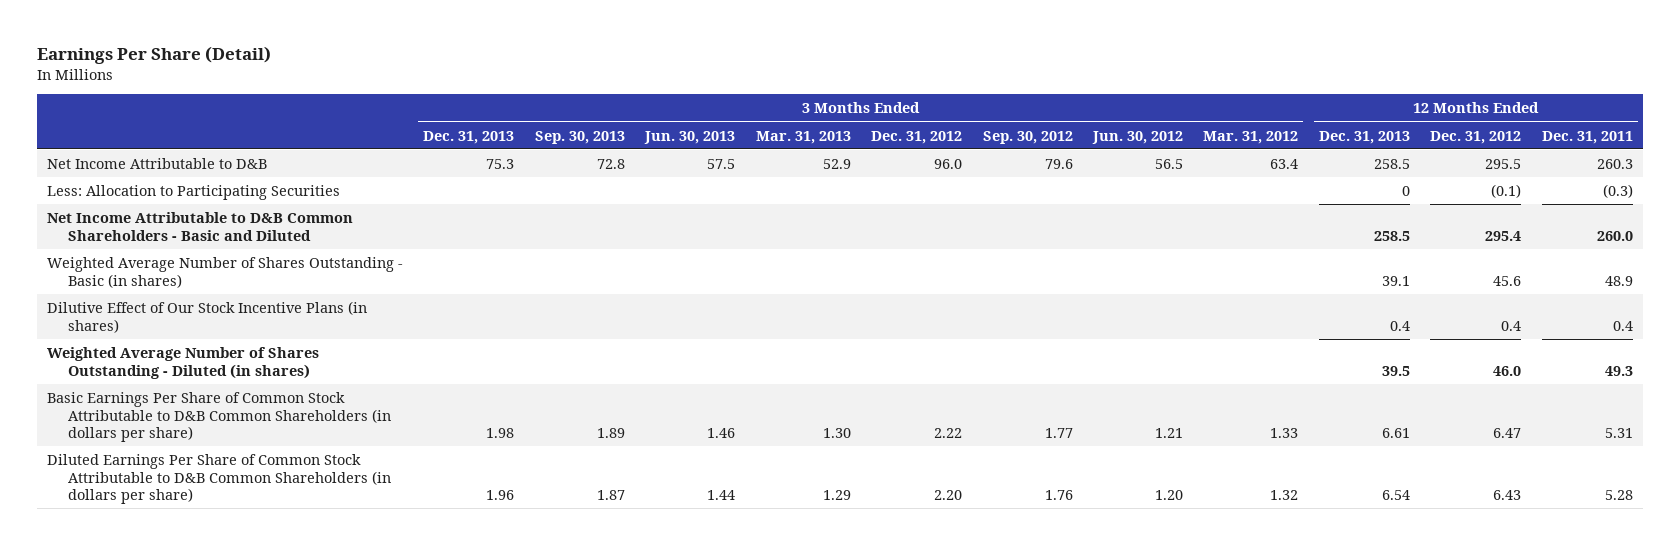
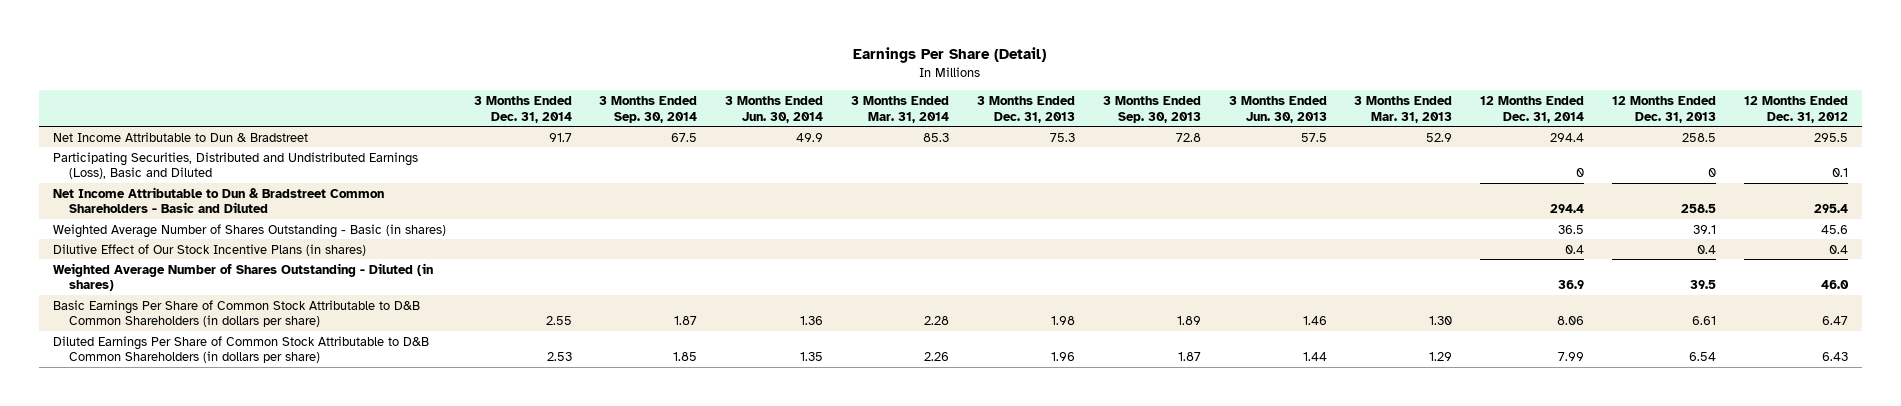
[871,130,963,144] Dec. 31, 2012 -> none
[982,130,1073,144] Sep. 30, 2012 -> none
[1091,130,1183,144] Jun. 30, 2012 -> none
[1203,130,1299,144] Mar. 31, 2012 -> none
[1541,130,1633,144] Dec. 31, 2011 -> none
none -> [473,95,572,123] 3 Months Ended Dec. 31, 2014
none -> [599,95,698,123] 3 Months Ended Sep. 30, 2014
none -> [725,95,824,123] 3 Months Ended Jun. 30, 2014
none -> [851,95,950,123] 3 Months Ended Mar. 31, 2014
none -> [1480,95,1585,123] 12 Months Ended Dec. 31, 2014
[47,184,341,200] Less: Allocation to Participating Securities -> none
[47,157,268,169] Net Income Attributable to D&B -> [52,131,308,142] Net Income Attributable to Dun & Bradstreet
none -> [52,151,418,180] Participating Securities, Distributed and Undistributed Earnings (Loss), Basic and Diluted
[47,211,354,241] Net Income Attributable to D&B Common Shareholders - Basic and Diluted -> [52,186,384,214] Net Income Attributable to Dun & Bradstreet Common Shareholders - Basic and Diluted

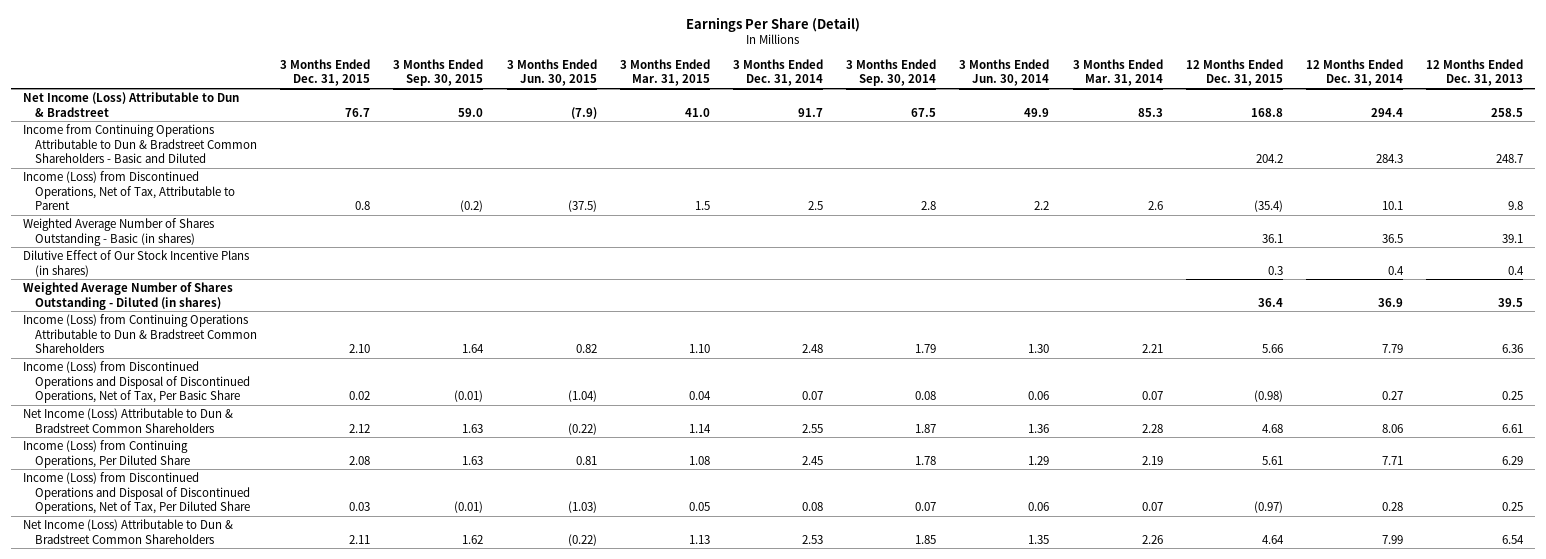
[976,95,1075,123] 3 Months Ended Dec. 31, 2013 -> none
[1102,95,1201,123] 3 Months Ended Sep. 30, 2013 -> none
[1228,95,1327,123] 3 Months Ended Jun. 30, 2013 -> none
[1354,95,1453,123] 3 Months Ended Mar. 31, 2013 -> none
[1743,95,1848,123] 12 Months Ended Dec. 31, 2012 -> none
none -> [280,59,371,87] 3 Months Ended Dec. 31, 2015
none -> [393,59,484,87] 3 Months Ended Sep. 30, 2015
none -> [506,59,597,87] 3 Months Ended Jun. 30, 2015
none -> [619,59,710,87] 3 Months Ended Mar. 31, 2015
none -> [1185,59,1283,87] 12 Months Ended Dec. 31, 2015
[52,151,418,180] Participating Securities, Distributed and Undistributed Earnings (Loss), Basic and Diluted -> none
[52,131,308,142] Net Income Attributable to Dun & Bradstreet -> [22,92,239,117] Net Income (Loss) Attributable to Dun & Bradstreet
[52,186,384,214] Net Income Attributable to Dun & Bradstreet Common Shareholders - Basic and Diluted -> [22,124,258,163] Income from Continuing Operations Attributable to Dun & Bradstreet Common Shareholders - Basic and Diluted
[1550,204,1585,214] 294.4 -> [1375,153,1403,163] 284.3
[1680,204,1716,214] 258.5 -> [1496,153,1524,163] 248.7
none -> [22,171,236,210] Income (Loss) from Discontinued Operations, Net of Tax, Attributable to Parent
none -> [22,314,258,353] Income (Loss) from Continuing Operations Attributable to Dun & Bradstreet Common Shareholders
none -> [22,361,251,403] Income (Loss) from Discontinued Operations and Disposal of Discontinued Operations, Net of Tax, Per Basic Share
[52,299,420,328] Basic Earnings Per Share of Common Stock Attributable to D&B Common Shareholders (in dollars per share) -> [22,408,233,433] Net Income (Loss) Attributable to Dun & Bradstreet Common Shareholders
none -> [22,440,191,468] Income (Loss) from Continuing Operations, Per Diluted Share
none -> [22,472,251,514] Income (Loss) from Discontinued Operations and Disposal of Discontinued Operations, Net of Tax, Per Diluted Share
[52,335,429,364] Diluted Earnings Per Share of Common Stock Attributable to D&B Common Shareholders (in dollars per share) -> [22,519,233,544] Net Income (Loss) Attributable to Dun & Bradstreet Common Shareholders

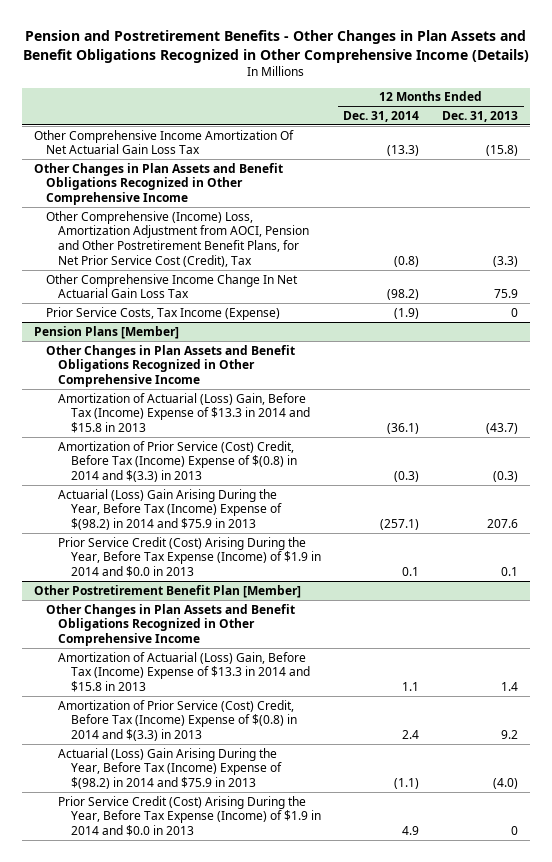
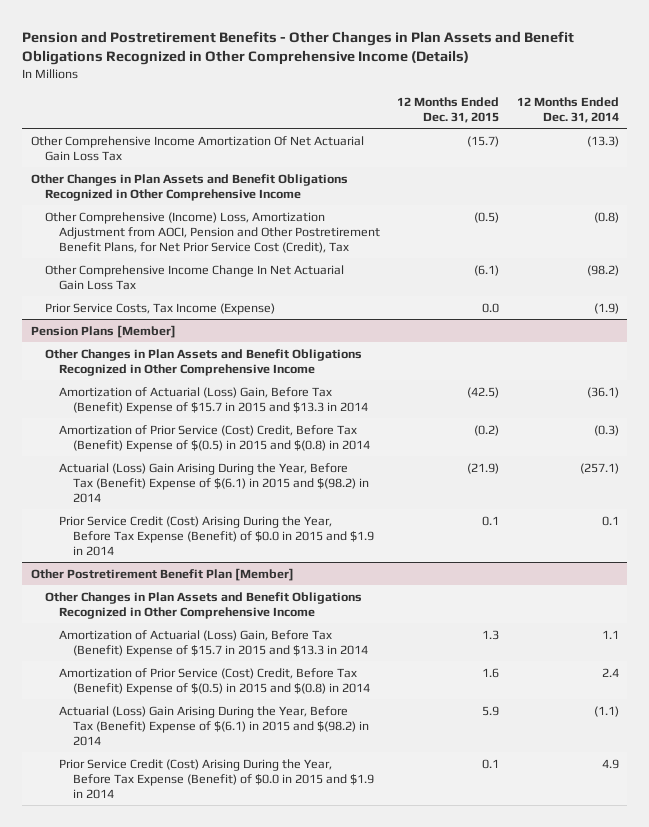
[442,110,519,122] Dec. 31, 2013 -> none
none -> [397,96,500,123] 12 Months Ended Dec. 31, 2015
[58,392,310,434] Amortization of Actuarial (Loss) Gain, Before Tax (Income) Expense of $13.3 in 2014 and $15.8 in 2013 -> [59,386,369,414] Amortization of Actuarial (Loss) Gain, Before Tax (Benefit) Expense of $15.7 in 2015 and $13.3 in 2014
[58,440,297,483] Amortization of Prior Service (Cost) Credit, Before Tax (Income) Expense of $(0.8) in 2014 and $(3.3) in 2013 -> [59,424,371,452] Amortization of Prior Service (Cost) Credit, Before Tax (Benefit) Expense of $(0.5) in 2015 and $(0.8) in 2014
[58,488,282,531] Actuarial (Loss) Gain Arising During the Year, Before Tax (Income) Expense of $(98.2) in 2014 and $75.9 in 2013 -> [59,462,370,503] Actuarial (Loss) Gain Arising During the Year, Before Tax (Benefit) Expense of $(6.1) in 2015 and $(98.2) in 2014
[58,536,321,578] Prior Service Credit (Cost) Arising During the Year, Before Tax Expense (Income) of $1.9 in 2014 and $0.0 in 2013 -> [59,515,375,556] Prior Service Credit (Cost) Arising During the Year, Before Tax Expense (Benefit) of $0.0 in 2015 and $1.9 in 2014
[58,651,310,693] Amortization of Actuarial (Loss) Gain, Before Tax (Income) Expense of $13.3 in 2014 and $15.8 in 2013 -> [59,629,369,657] Amortization of Actuarial (Loss) Gain, Before Tax (Benefit) Expense of $15.7 in 2015 and $13.3 in 2014
[58,699,297,742] Amortization of Prior Service (Cost) Credit, Before Tax (Income) Expense of $(0.8) in 2014 and $(3.3) in 2013 -> [59,667,371,695] Amortization of Prior Service (Cost) Credit, Before Tax (Benefit) Expense of $(0.5) in 2015 and $(0.8) in 2014
[58,747,282,790] Actuarial (Loss) Gain Arising During the Year, Before Tax (Income) Expense of $(98.2) in 2014 and $75.9 in 2013 -> [59,705,370,746] Actuarial (Loss) Gain Arising During the Year, Before Tax (Benefit) Expense of $(6.1) in 2015 and $(98.2) in 2014
[58,795,321,837] Prior Service Credit (Cost) Arising During the Year, Before Tax Expense (Income) of $1.9 in 2014 and $0.0 in 2013 -> [59,758,375,799] Prior Service Credit (Cost) Arising During the Year, Before Tax Expense (Benefit) of $0.0 in 2015 and $1.9 in 2014

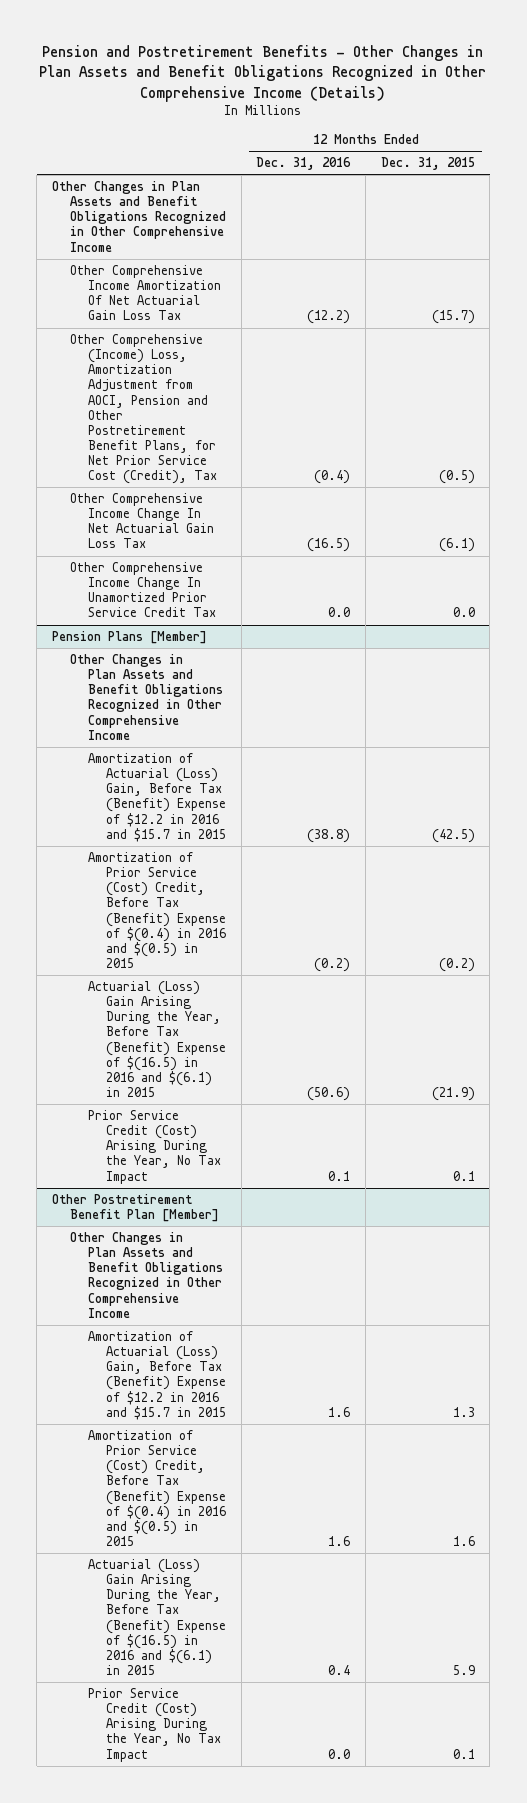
[516,96,619,123] 12 Months Ended Dec. 31, 2014 -> none
none -> [256,157,352,171] Dec. 31, 2016
[30,135,364,161] Other Comprehensive Income Amortization Of Net Actuarial Gain Loss Tax -> [70,265,222,321] Other Comprehensive Income Amortization Of Net Actuarial Gain Loss Tax
[44,302,275,315] Prior Service Costs, Tax Income (Expense) -> [70,562,217,618] Other Comprehensive Income Change In Unamortized Prior Service Credit Tax
[59,386,369,414] Amortization of Actuarial (Loss) Gain, Before Tax (Benefit) Expense of $15.7 in 2015 and $13.3 in 2014 -> [88,753,227,842] Amortization of Actuarial (Loss) Gain, Before Tax (Benefit) Expense of $12.2 in 2016 and $15.7 in 2015
[59,424,371,452] Amortization of Prior Service (Cost) Credit, Before Tax (Benefit) Expense of $(0.5) in 2015 and $(0.8) in 2014 -> [88,852,227,969] Amortization of Prior Service (Cost) Credit, Before Tax (Benefit) Expense of $(0.4) in 2016 and $(0.5) in 2015
[59,462,370,503] Actuarial (Loss) Gain Arising During the Year, Before Tax (Benefit) Expense of $(6.1) in 2015 and $(98.2) in 2014 -> [88,981,227,1098] Actuarial (Loss) Gain Arising During the Year, Before Tax (Benefit) Expense of $(16.5) in 2016 and $(6.1) in 2015
[59,515,375,556] Prior Service Credit (Cost) Arising During the Year, Before Tax Expense (Benefit) of $0.0 in 2015 and $1.9 in 2014 -> [88,1110,222,1184] Prior Service Credit (Cost) Arising During the Year, No Tax Impact
[59,629,369,657] Amortization of Actuarial (Loss) Gain, Before Tax (Benefit) Expense of $15.7 in 2015 and $13.3 in 2014 -> [88,1331,227,1420] Amortization of Actuarial (Loss) Gain, Before Tax (Benefit) Expense of $12.2 in 2016 and $15.7 in 2015
[59,667,371,695] Amortization of Prior Service (Cost) Credit, Before Tax (Benefit) Expense of $(0.5) in 2015 and $(0.8) in 2014 -> [88,1430,227,1547] Amortization of Prior Service (Cost) Credit, Before Tax (Benefit) Expense of $(0.4) in 2016 and $(0.5) in 2015
[59,705,370,746] Actuarial (Loss) Gain Arising During the Year, Before Tax (Benefit) Expense of $(6.1) in 2015 and $(98.2) in 2014 -> [88,1559,227,1676] Actuarial (Loss) Gain Arising During the Year, Before Tax (Benefit) Expense of $(16.5) in 2016 and $(6.1) in 2015
[59,758,375,799] Prior Service Credit (Cost) Arising During the Year, Before Tax Expense (Benefit) of $0.0 in 2015 and $1.9 in 2014 -> [88,1688,222,1762] Prior Service Credit (Cost) Arising During the Year, No Tax Impact

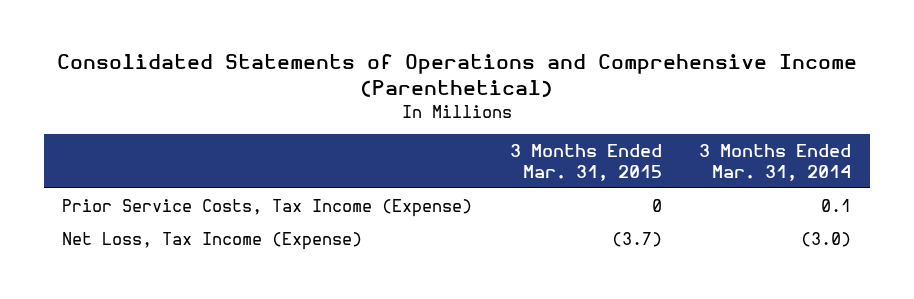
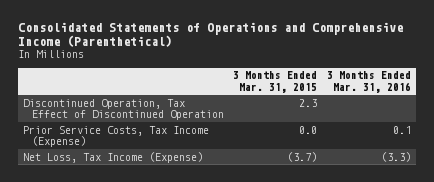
[699,144,852,181] 3 Months Ended Mar. 31, 2014 -> none
none -> [327,71,412,94] 3 Months Ended Mar. 31, 2016
none -> [22,98,224,121] Discontinued Operation, Tax Effect of Discontinued Operation
[651,198,662,212] 0 -> [299,125,318,134] 0.0

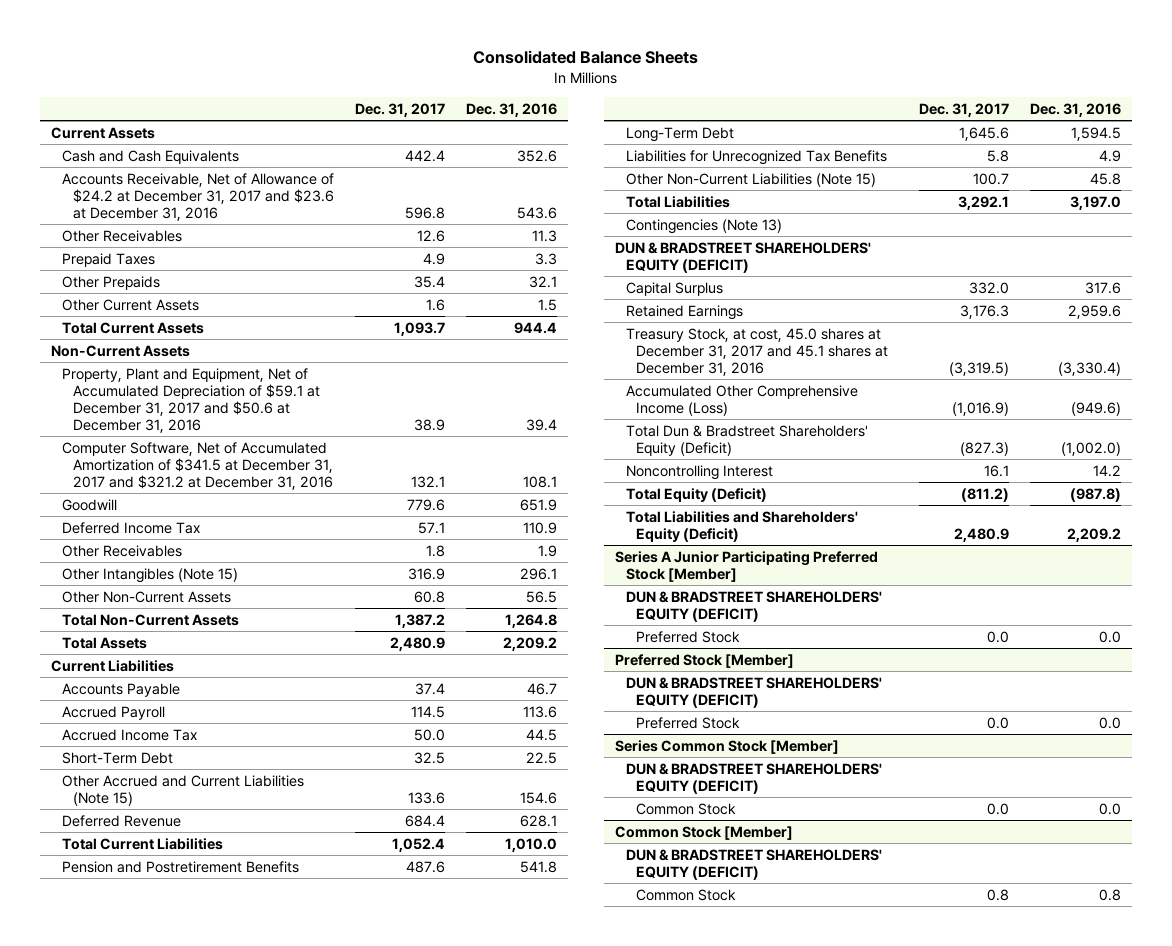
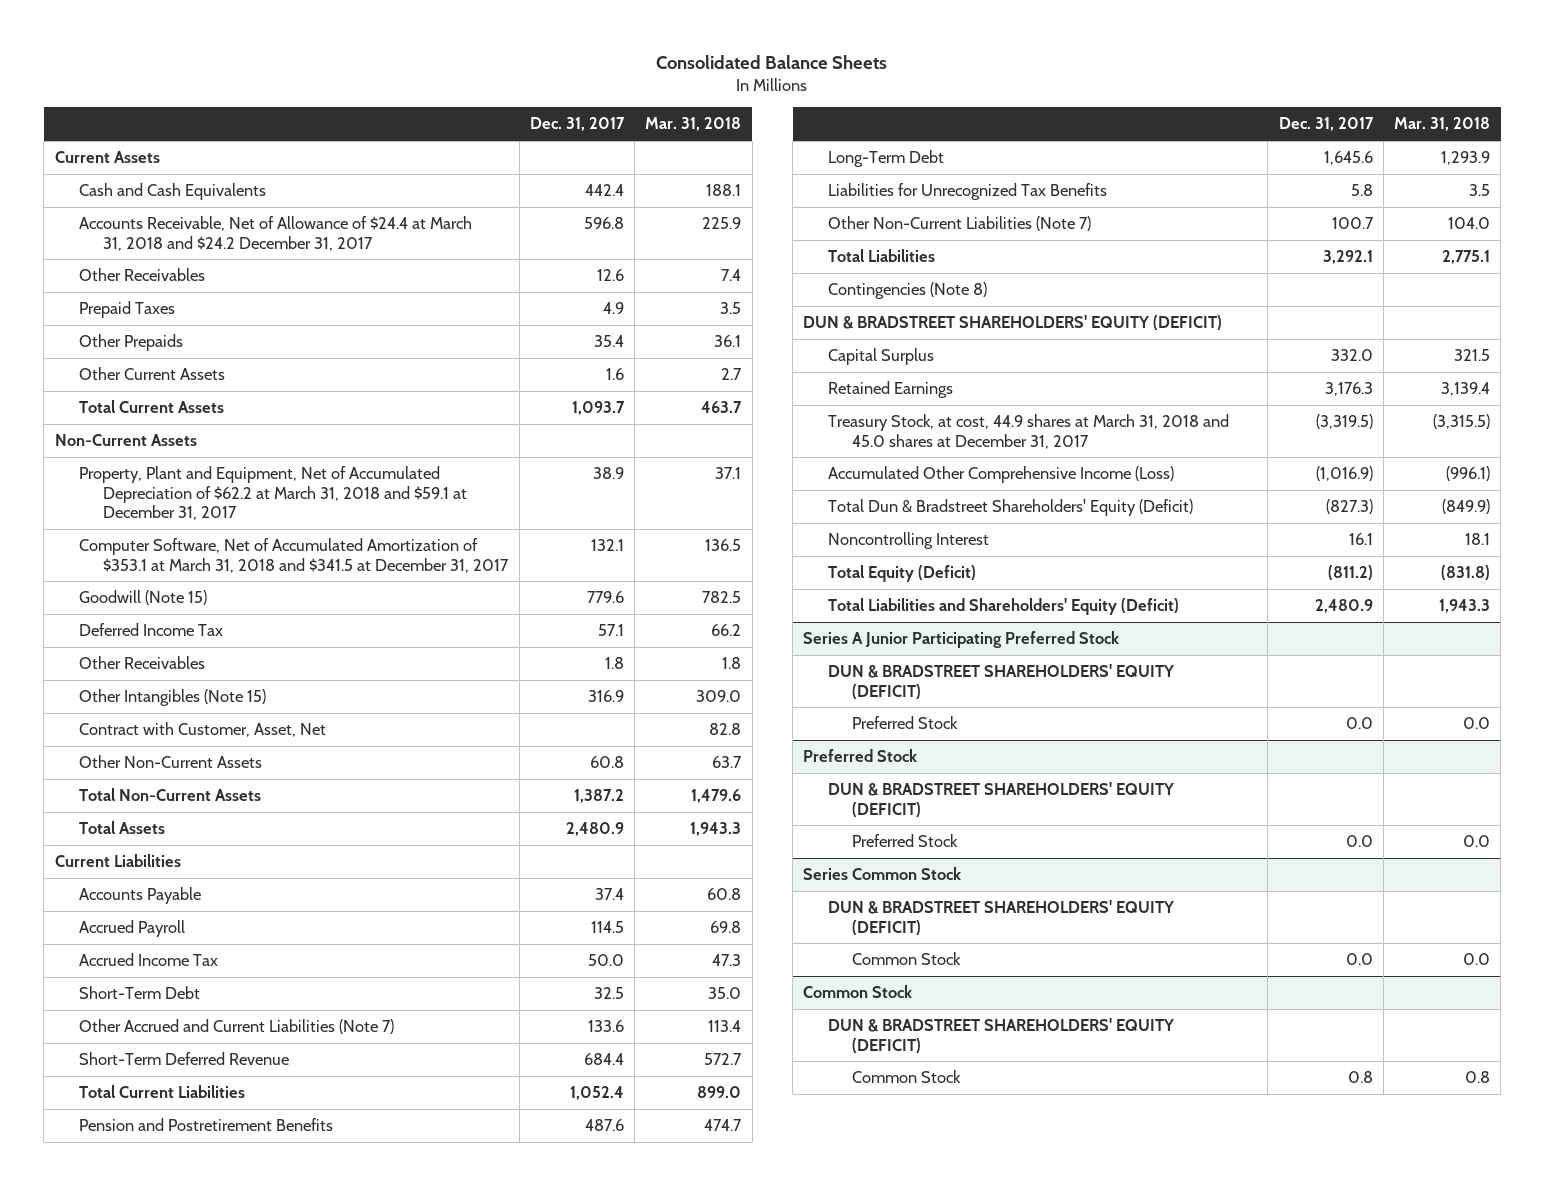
[466,102,558,117] Dec. 31, 2016 -> none
none -> [645,117,742,132] Mar. 31, 2018
[61,172,334,221] Accounts Receivable, Net of Allowance of $24.2 at December 31, 2017 and $23.6 at December 31, 2016 -> [79,216,473,251] Accounts Receivable, Net of Allowance of $24.4 at March 31, 2018 and $24.2 December 31, 2017
[61,367,320,433] Property, Plant and Equipment, Net of Accumulated Depreciation of $59.1 at December 31, 2017 and $50.6 at December 31, 2016 -> [79,466,468,521] Property, Plant and Equipment, Net of Accumulated Depreciation of $62.2 at March 31, 2018 and $59.1 at December 31, 2017
[61,441,333,490] Computer Software, Net of Accumulated Amortization of $341.5 at December 31, 2017 and $321.2 at December 31, 2016 -> [79,538,510,573] Computer Software, Net of Accumulated Amortization of $353.1 at March 31, 2018 and $341.5 at December 31, 2017
[61,498,117,511] Goodwill -> [79,590,208,606] Goodwill (Note 15)
none -> [79,722,327,738] Contract with Customer, Asset, Net
[61,774,304,806] Other Accrued and Current Liabilities (Note 15) -> [79,1019,395,1035] Other Accrued and Current Liabilities (Note 7)
[61,814,181,827] Deferred Revenue -> [79,1052,290,1066] Short-Term Deferred Revenue
[625,172,876,187] Other Non-Current Liabilities (Note 15) -> [827,216,1091,232] Other Non-Current Liabilities (Note 7)
[625,218,782,234] Contingencies (Note 13) -> [827,282,987,300] Contingencies (Note 8)
[625,327,889,376] Treasury Stock, at cost, 45.0 shares at December 31, 2017 and 45.1 shares at December 31, 2016 -> [827,414,1229,449] Treasury Stock, at cost, 44.9 shares at March 31, 2018 and 45.0 shares at December 31, 2017
[614,550,878,582] Series A Junior Participating Preferred Stock [Member] -> [803,631,1120,649] Series A Junior Participating Preferred Stock
[614,653,794,668] Preferred Stock [Member] -> [803,749,918,763] Preferred Stock
[614,739,839,754] Series Common Stock [Member] -> [803,867,962,881] Series Common Stock
[614,825,793,840] Common Stock [Member] -> [803,985,913,999] Common Stock

